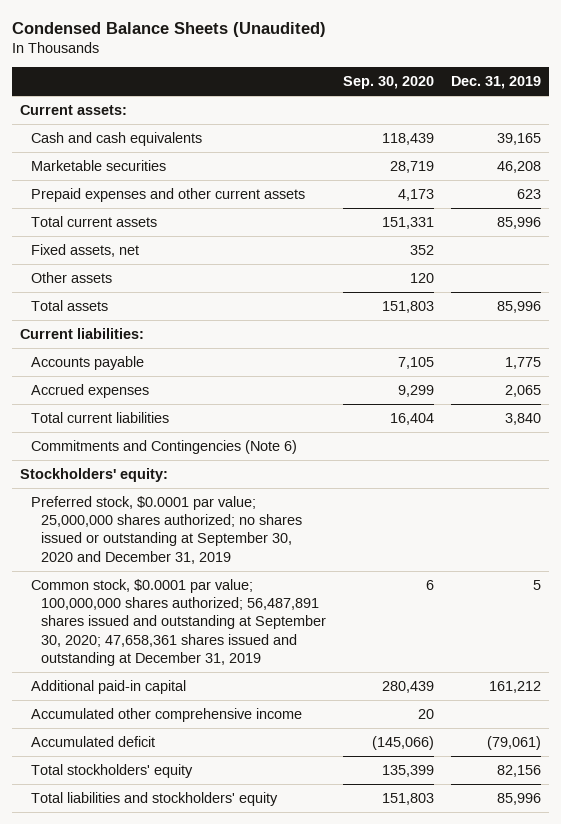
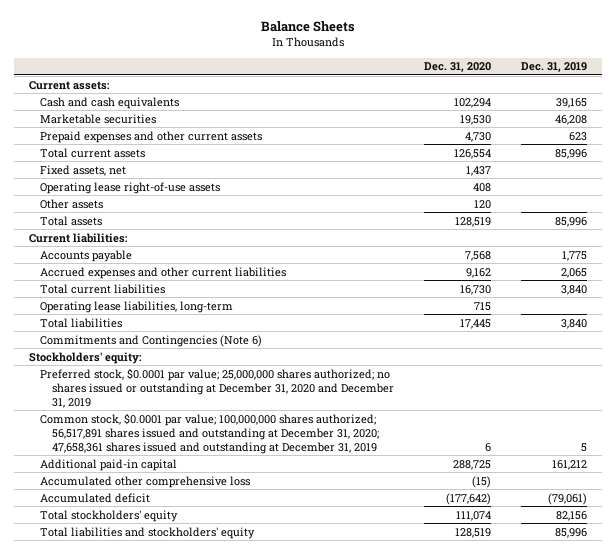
[11,21,326,37] Condensed Balance Sheets (Unaudited) -> [260,21,355,33] Balance Sheets
[342,76,434,90] Sep. 30, 2020 -> none
none -> [423,62,491,73] Dec. 31, 2020
none -> [40,181,221,194] Operating lease right-of-use assets
[30,383,149,398] Accrued expenses -> [40,266,287,279] Accrued expenses and other current liabilities
none -> [40,300,234,313] Operating lease liabilities, long-term
none -> [40,317,123,328] Total liabilities
[30,495,302,564] Preferred stock, $0.0001 par value; 25,000,000 shares authorized; no shares issued or outstanding at September 30, 2020 and December 31, 2019 -> [40,367,394,408] Preferred stock, $0.0001 par value; 25,000,000 shares authorized; no shares issued or outstanding at December 31, 2020 and December 31, 2019
[30,578,326,666] Common stock, $0.0001 par value; 100,000,000 shares authorized; 56,487,891 shares issued and outstanding at September 30, 2020; 47,658,361 shares issued and outstanding at December 31, 2019 -> [40,412,379,454] Common stock, $0.0001 par value; 100,000,000 shares authorized; 56,517,891 shares issued and outstanding at December 31, 2020; 47,658,361 shares issued and outstanding at December 31, 2019
[30,707,302,722] Accumulated other comprehensive income -> [40,475,251,488] Accumulated other comprehensive loss

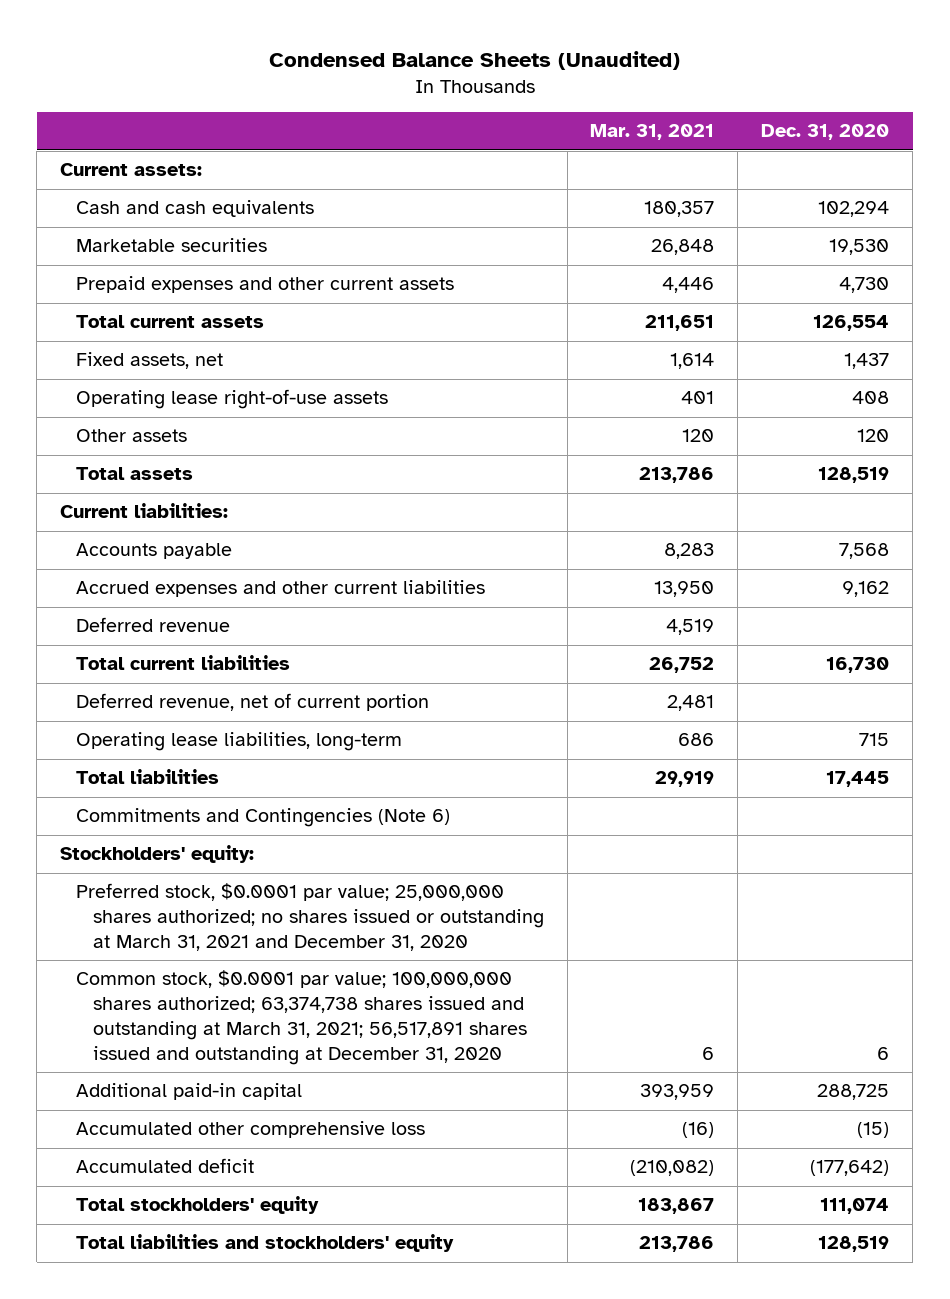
[260,21,355,33] Balance Sheets -> [268,50,680,70] Condensed Balance Sheets (Unaudited)
[520,62,587,73] Dec. 31, 2019 -> none
none -> [590,124,715,141] Mar. 31, 2021
none -> [76,617,231,633] Deferred revenue
none -> [76,693,430,712] Deferred revenue, net of current portion
[40,367,394,408] Preferred stock, $0.0001 par value; 25,000,000 shares authorized; no shares issued or outstanding at December 31, 2020 and December 31, 2019 -> [76,883,544,951] Preferred stock, $0.0001 par value; 25,000,000 shares authorized; no shares issued or outstanding at March 31, 2021 and December 31, 2020
[40,412,379,454] Common stock, $0.0001 par value; 100,000,000 shares authorized; 56,517,891 shares issued and outstanding at December 31, 2020; 47,658,361 shares issued and outstanding at December 31, 2019 -> [76,970,527,1065] Common stock, $0.0001 par value; 100,000,000 shares authorized; 63,374,738 shares issued and outstanding at March 31, 2021; 56,517,891 shares issued and outstanding at December 31, 2020

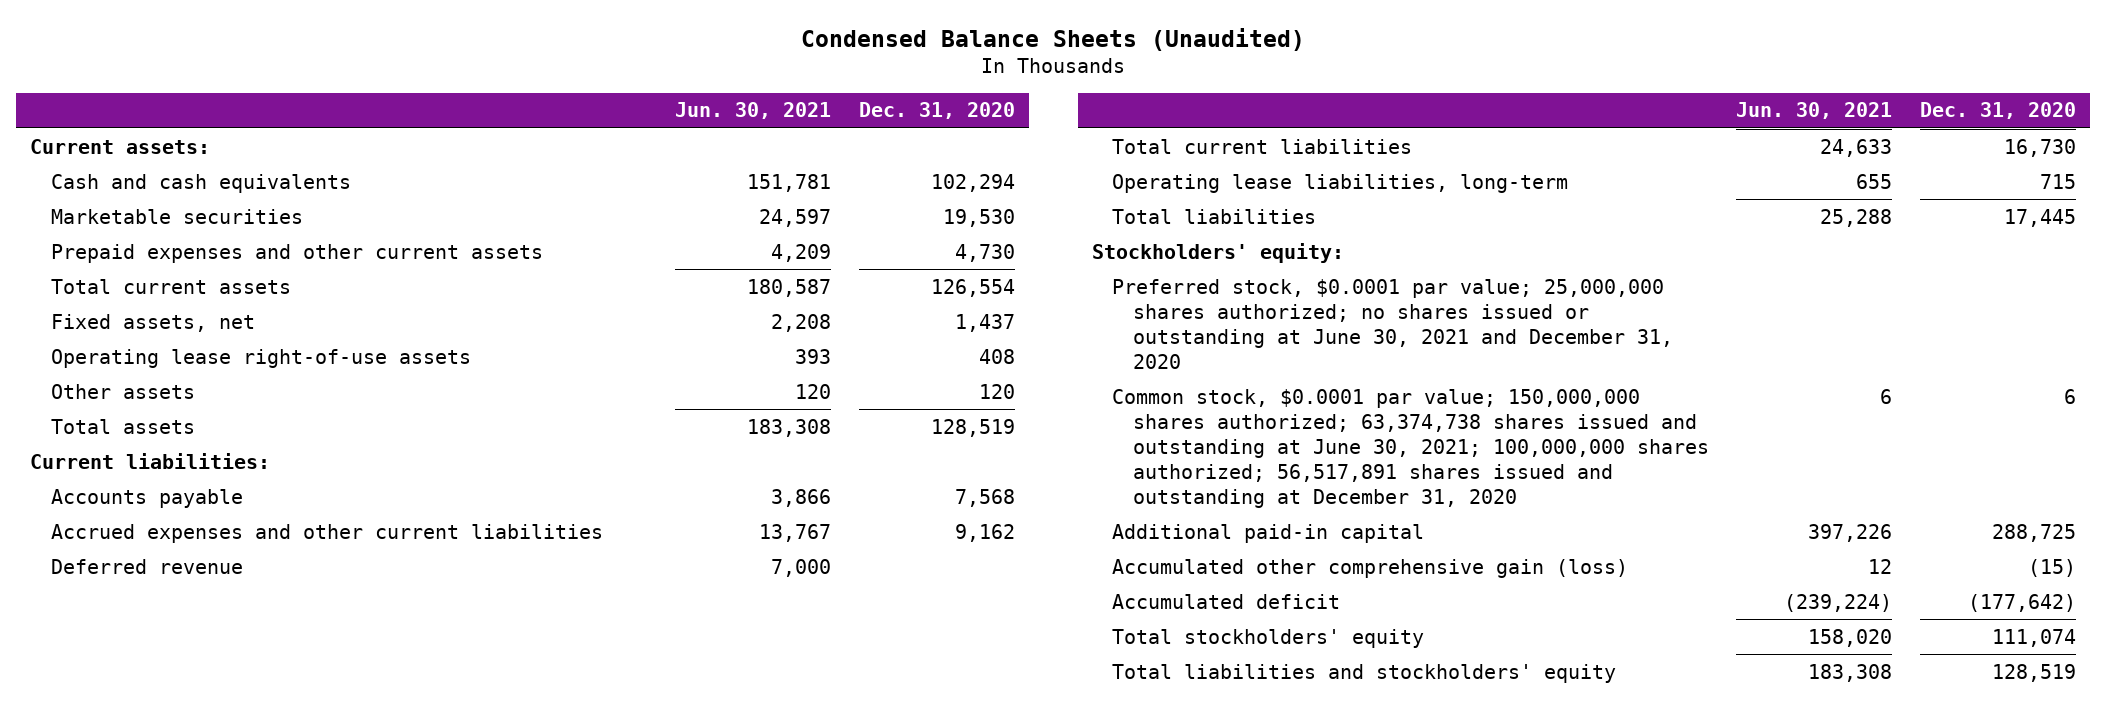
[590,124,715,141] Mar. 31, 2021 -> none
none -> [675,102,832,120] Jun. 30, 2021
[76,693,430,712] Deferred revenue, net of current portion -> none
[76,808,451,828] Commitments and Contingencies (Note 6) -> none
[76,883,544,951] Preferred stock, $0.0001 par value; 25,000,000 shares authorized; no shares issued or outstanding at March 31, 2021 and December 31, 2020 -> [1112,278,1673,369] Preferred stock, $0.0001 par value; 25,000,000 shares authorized; no shares issued or outstanding at June 30, 2021 and December 31, 2020
[76,970,527,1065] Common stock, $0.0001 par value; 100,000,000 shares authorized; 63,374,738 shares issued and outstanding at March 31, 2021; 56,517,891 shares issued and outstanding at December 31, 2020 -> [1112,388,1709,508] Common stock, $0.0001 par value; 150,000,000 shares authorized; 63,374,738 shares issued and outstanding at June 30, 2021; 100,000,000 shares authorized; 56,517,891 shares issued and outstanding at December 31, 2020
[76,1121,426,1139] Accumulated other comprehensive loss -> [1112,558,1629,578] Accumulated other comprehensive gain (loss)

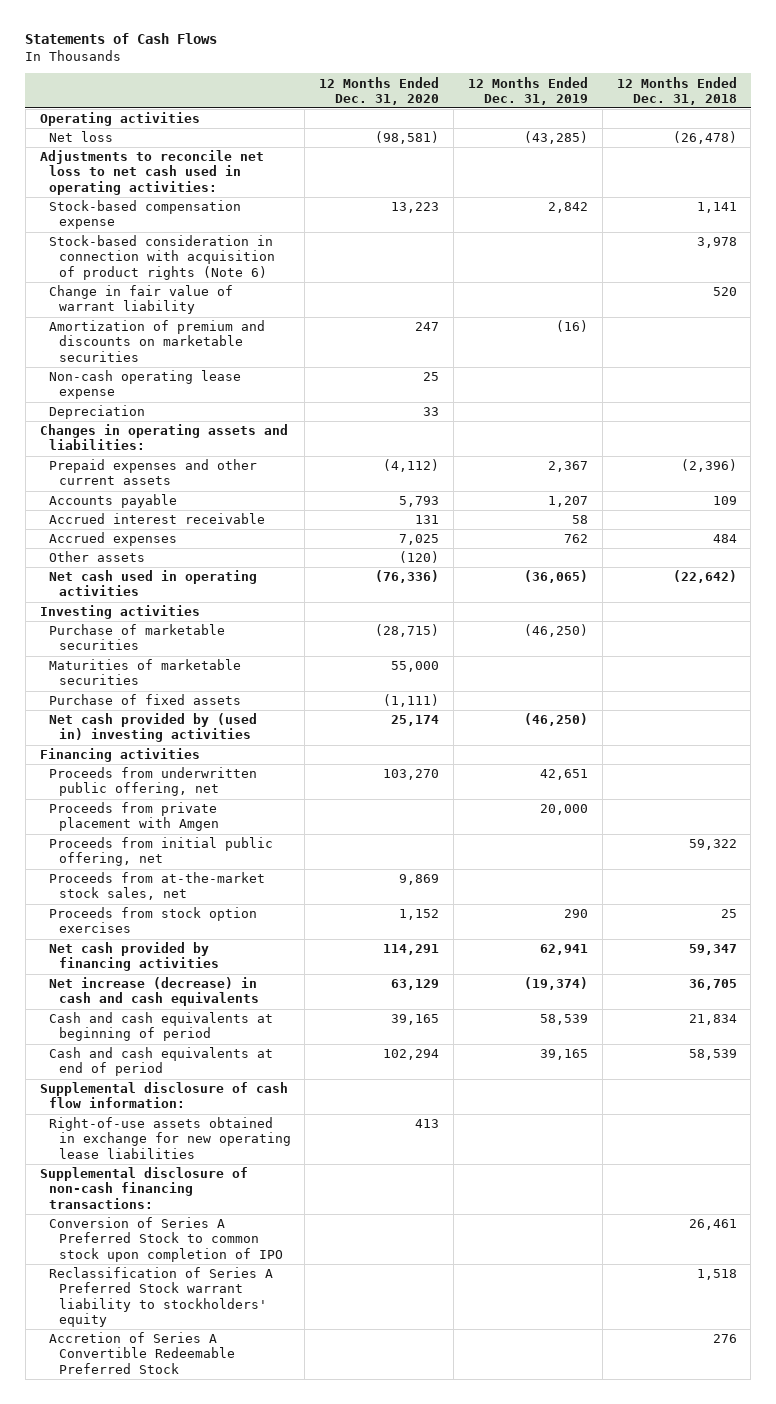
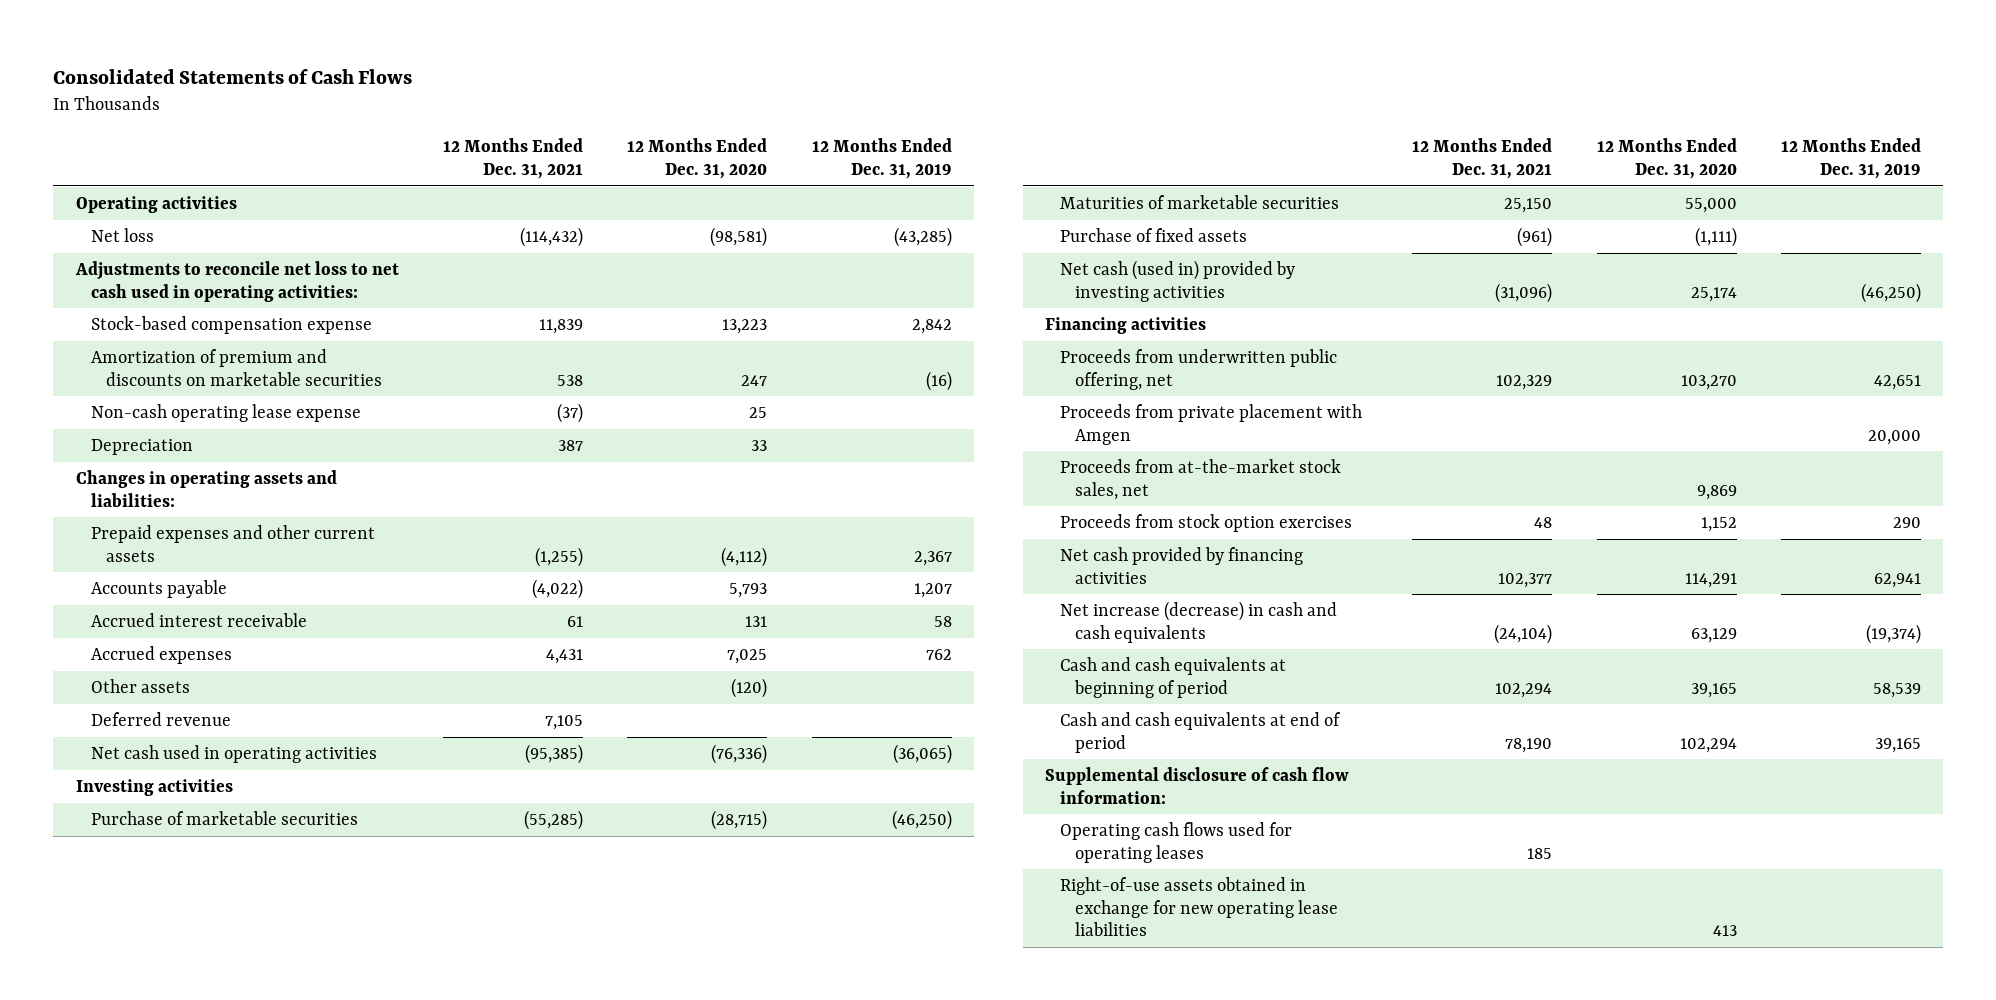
[25,33,218,45] Statements of Cash Flows -> [53,68,413,84] Consolidated Statements of Cash Flows
[616,76,737,105] 12 Months Ended Dec. 31, 2018 -> none
none -> [442,138,583,179] 12 Months Ended Dec. 31, 2021
[49,235,275,280] Stock-based consideration in connection with acquisition of product rights (Note 6) -> none
[49,285,234,315] Change in fair value of warrant liability -> none
none -> [90,711,231,726] Deferred revenue
[49,713,258,743] Net cash provided by (used in) investing activities -> [1060,259,1296,302] Net cash (used in) provided by investing activities
[49,837,274,867] Proceeds from initial public offering, net -> none
none -> [1060,821,1293,863] Operating cash flows used for operating leases
[39,1167,248,1209] Supplemental disclosure of non-cash financing transactions: -> none
[49,1217,283,1262] Conversion of Series A Preferred Stock to common stock upon completion of IPO -> none
[49,1267,274,1327] Reclassification of Series A Preferred Stock warrant liability to stockholders' equity -> none
[49,1332,235,1374] Accretion of Series A Convertible Redeemable Preferred Stock -> none

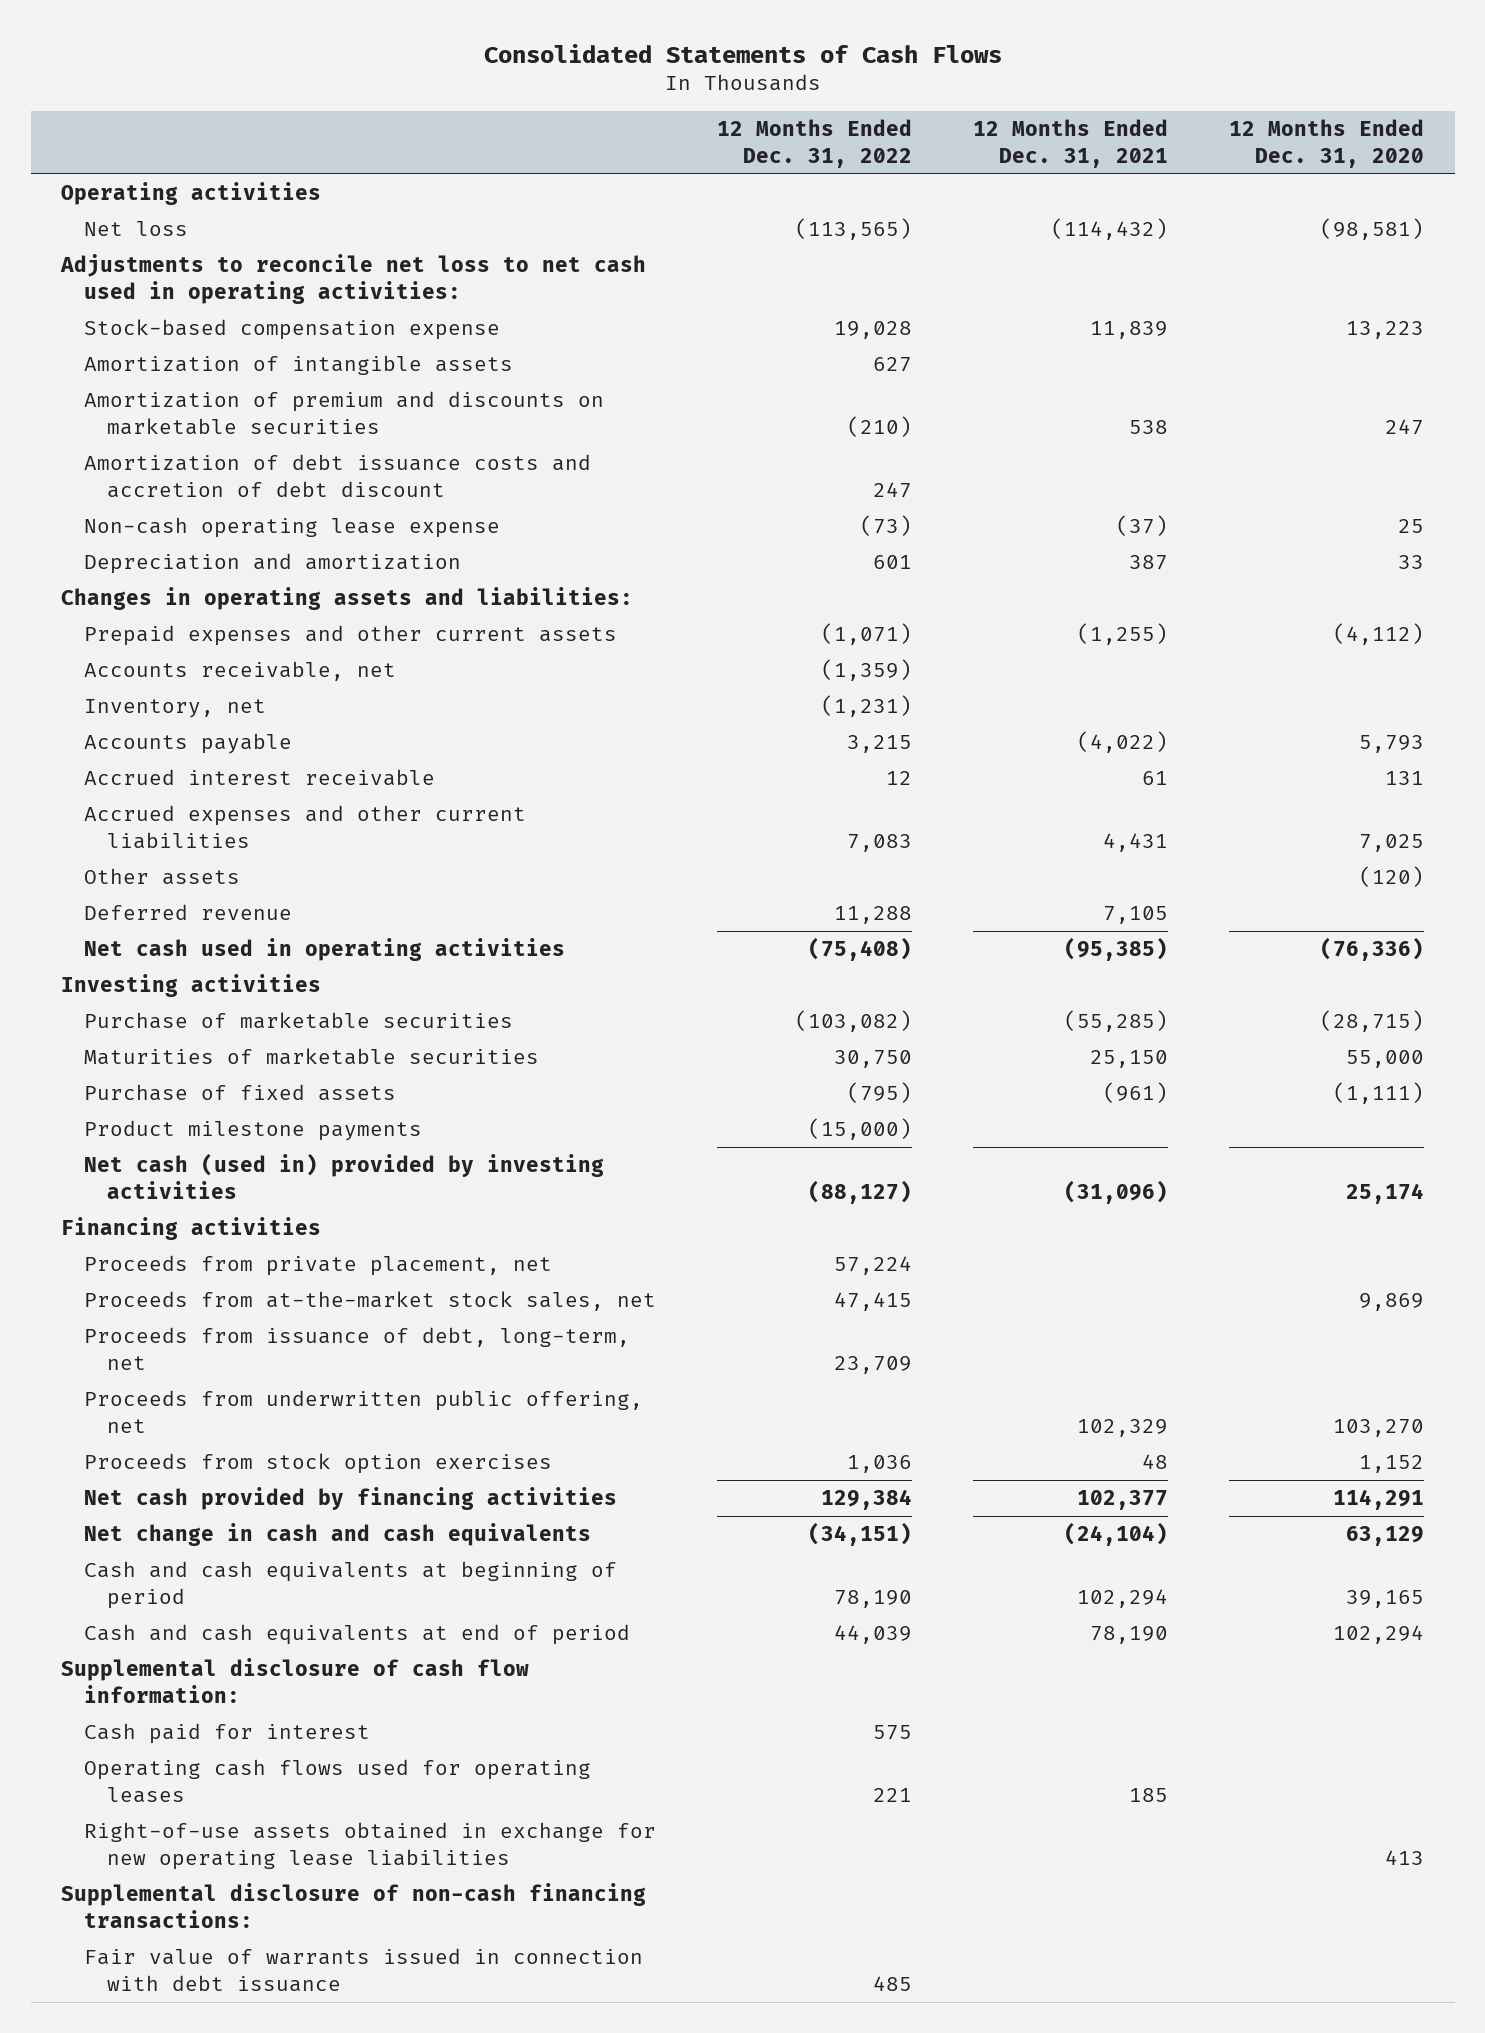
[811,138,952,179] 12 Months Ended Dec. 31, 2019 -> none
none -> [717,119,913,168] 12 Months Ended Dec. 31, 2022
none -> [84,355,514,376] Amortization of intangible assets
none -> [84,454,592,498] Amortization of debt issuance costs and accretion of debt discount
[90,438,193,455] Depreciation -> [84,553,462,575] Depreciation and amortization
none -> [84,661,397,682] Accounts receivable, net
none -> [84,699,267,719] Inventory, net
[90,645,232,664] Accrued expenses -> [84,805,527,849] Accrued expenses and other current liabilities
none -> [84,1120,423,1142] Product milestone payments
[1060,403,1363,445] Proceeds from private placement with Amgen -> [84,1255,553,1277] Proceeds from private placement, net
none -> [84,1327,631,1370] Proceeds from issuance of debt, long-term, net
[1060,348,1338,390] Proceeds from underwritten public offering, net -> [84,1390,644,1433] Proceeds from underwritten public offering, net
[1060,600,1338,643] Net increase (decrease) in cash and cash equivalents -> [84,1523,592,1547] Net change in cash and cash equivalents
none -> [84,1723,371,1745] Cash paid for interest
none -> [61,1883,647,1928] Supplemental disclosure of non-cash financing transactions:
none -> [84,1948,644,1992] Fair value of warrants issued in connection with debt issuance

